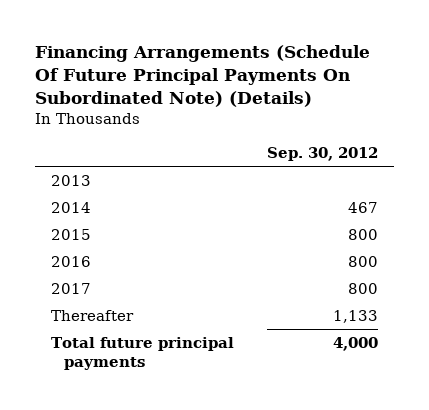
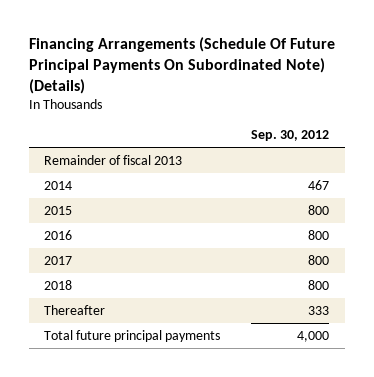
[51,175,92,187] 2013 -> none
none -> [44,155,183,166] Remainder of fiscal 2013
none -> [44,280,73,291] 2018
[332,310,378,324] 1,133 -> [308,306,330,316] 333

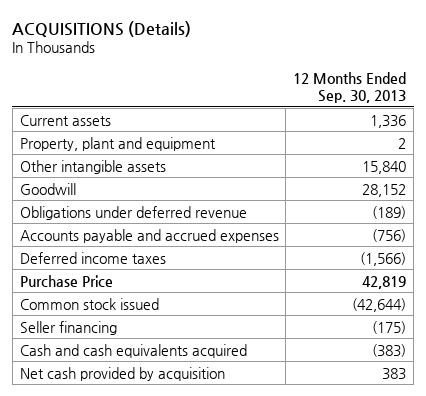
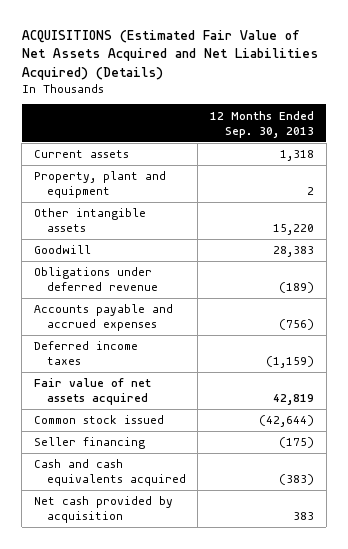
[12,20,192,37] ACQUISITIONS (Details) -> [21,30,318,80] ACQUISITIONS (Estimated Fair Value of Net Assets Acquired and Net Liabilities Acquired) (Details)
[370,114,407,128] 1,336 -> [280,150,315,162] 1,318
[362,160,407,174] 15,840 -> [273,224,315,236] 15,220
[362,183,407,197] 28,152 -> [273,246,315,258] 28,383
[360,251,407,266] (1,566) -> [266,356,315,369] (1,159)
[19,274,113,287] Purchase Price -> [33,378,151,406] Fair value of net assets acquired

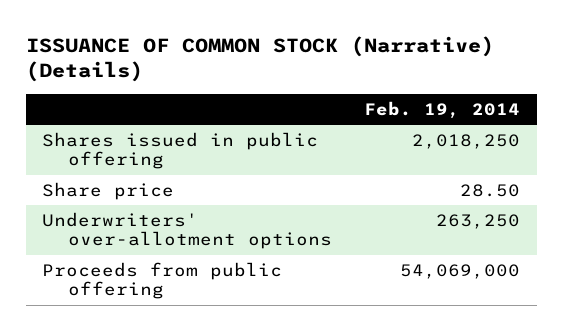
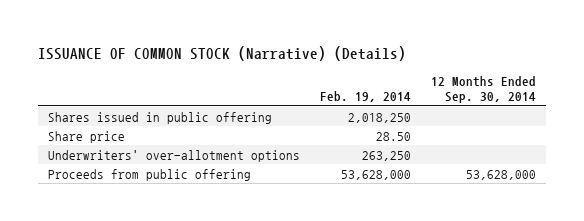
none -> [430,76,536,104] 12 Months Ended Sep. 30, 2014
[400,263,521,279] 54,069,000 -> [341,169,412,180] 53,628,000

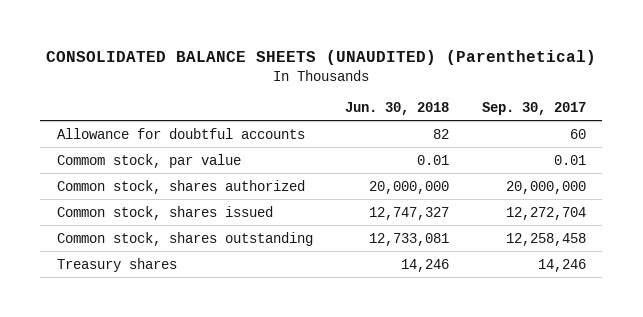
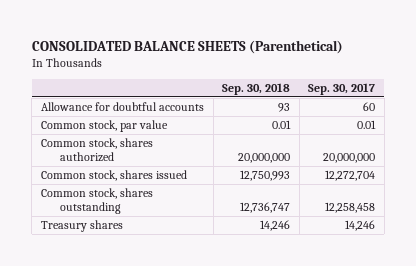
[46,49,597,65] CONSOLIDATED BALANCE SHEETS (UNAUDITED) (Parenthetical) -> [31,39,343,54] CONSOLIDATED BALANCE SHEETS (Parenthetical)
[345,102,450,116] Jun. 30, 2018 -> none
none -> [222,82,291,95] Sep. 30, 2018
[56,153,241,168] Commom stock, par value -> [40,119,168,132] Common stock, par value

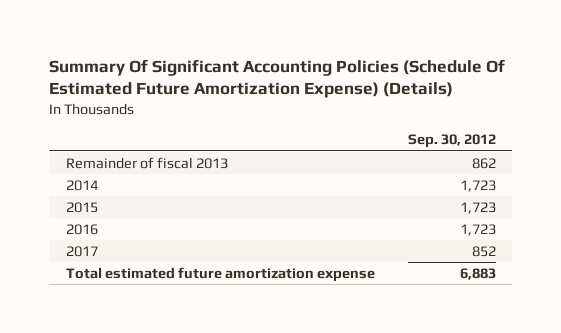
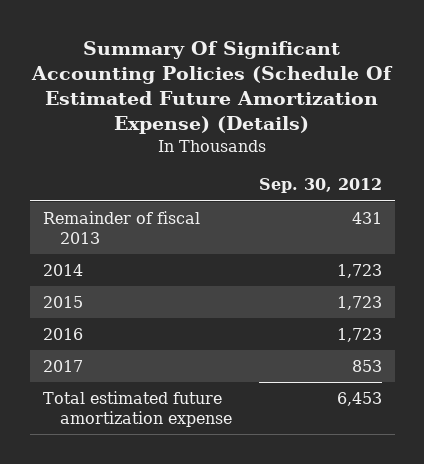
[471,157,496,169] 862 -> [351,211,382,224] 431
[471,245,496,257] 852 -> [351,359,382,372] 853
[459,267,496,280] 6,883 -> [336,391,382,406] 6,453

